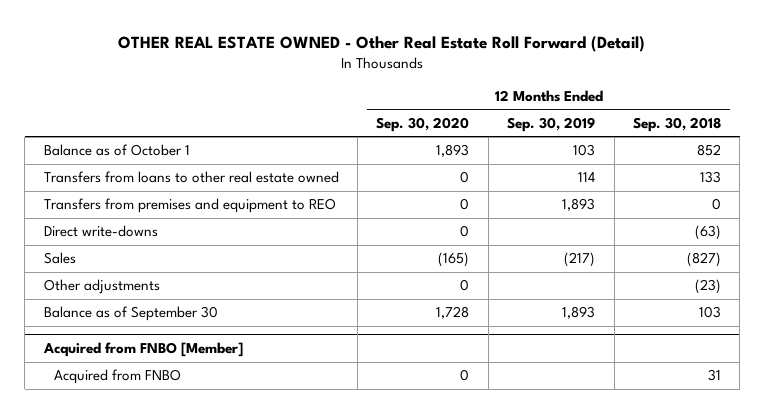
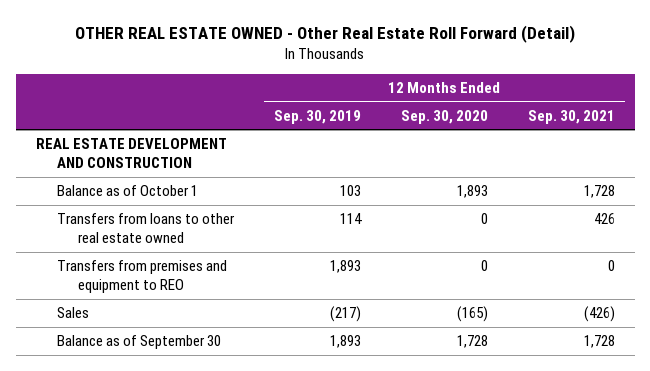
[632,117,721,133] Sep. 30, 2018 -> none
none -> [527,109,615,124] Sep. 30, 2021
none -> [35,138,227,169] REAL ESTATE DEVELOPMENT AND CONSTRUCTION
[43,225,158,238] Direct write-downs -> none
[43,279,160,295] Other adjustments -> none
[42,342,243,358] Acquired from FNBO [Member] -> none
[54,369,182,385] Acquired from FNBO -> none

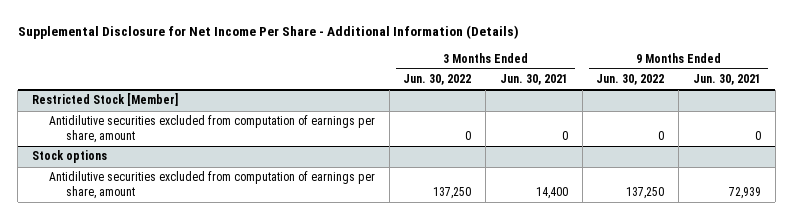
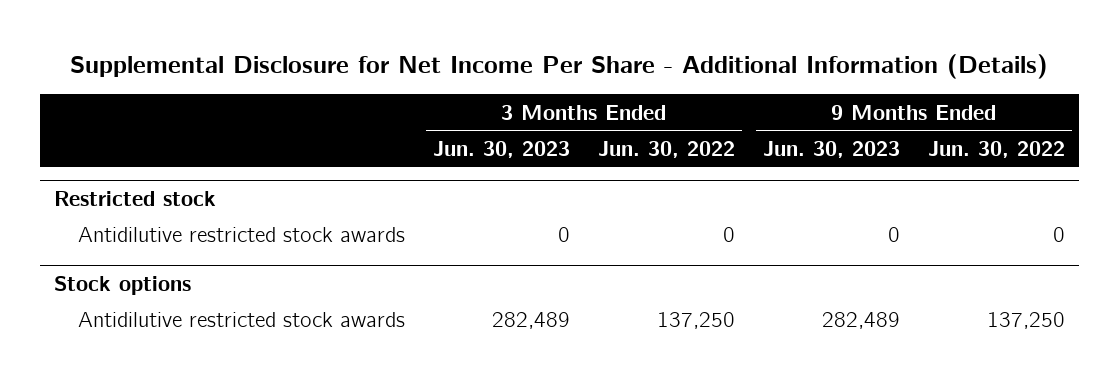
[499,74,568,86] Jun. 30, 2021 -> none
[693,74,762,86] Jun. 30, 2021 -> none
none -> [433,140,571,158] Jun. 30, 2023
none -> [763,140,901,158] Jun. 30, 2023
[32,93,179,107] Restricted Stock [Member] -> [53,190,216,206] Restricted stock
[48,115,375,143] Antidilutive securities excluded from computation of earnings per share, amount -> [78,227,406,243] Antidilutive restricted stock awards
[48,171,375,199] Antidilutive securities excluded from computation of earnings per share, amount -> [78,312,406,328] Antidilutive restricted stock awards

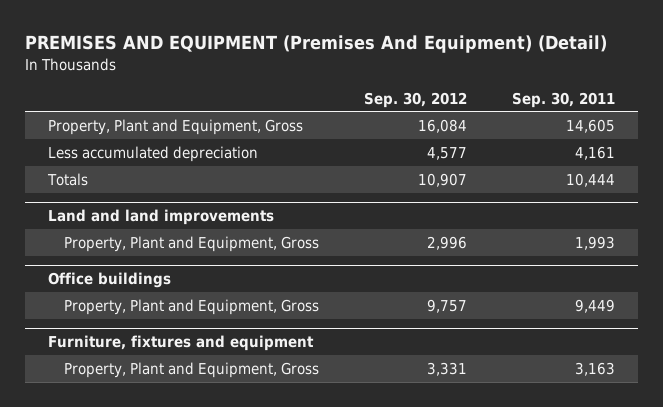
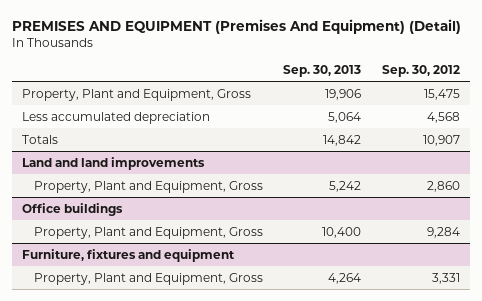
[512,91,616,108] Sep. 30, 2011 -> none
none -> [283,64,362,77] Sep. 30, 2013
[418,118,468,133] 16,084 -> [423,88,460,100] 15,475
[427,146,468,160] 4,577 -> [426,111,460,123] 4,568
[427,235,468,250] 2,996 -> [426,180,460,192] 2,860
[427,298,468,313] 9,757 -> [426,226,460,238] 9,284

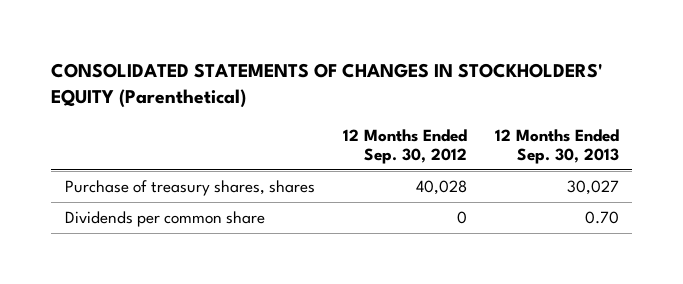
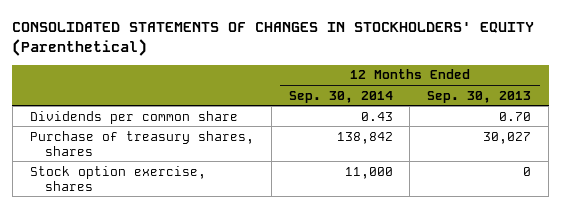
[342,128,467,165] 12 Months Ended Sep. 30, 2012 -> none
none -> [288,90,393,103] Sep. 30, 2014
[64,179,315,196] Purchase of treasury shares, shares -> [29,130,254,156] Purchase of treasury shares, shares
none -> [29,165,206,191] Stock option exercise, shares

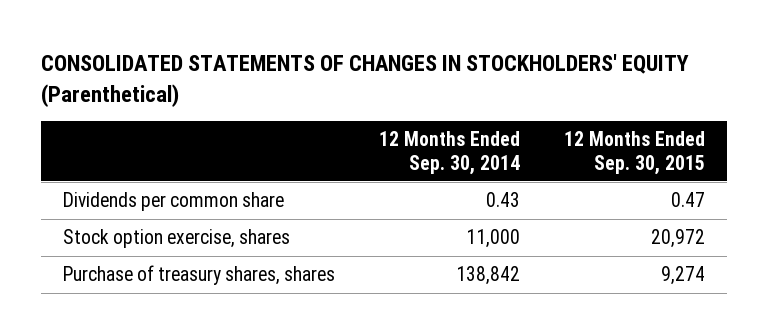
[427,90,532,103] Sep. 30, 2013 -> none
none -> [563,131,705,175] 12 Months Ended Sep. 30, 2015
[29,130,254,156] Purchase of treasury shares, shares -> [63,265,336,286] Purchase of treasury shares, shares

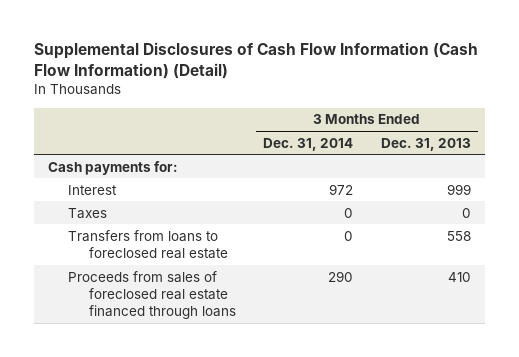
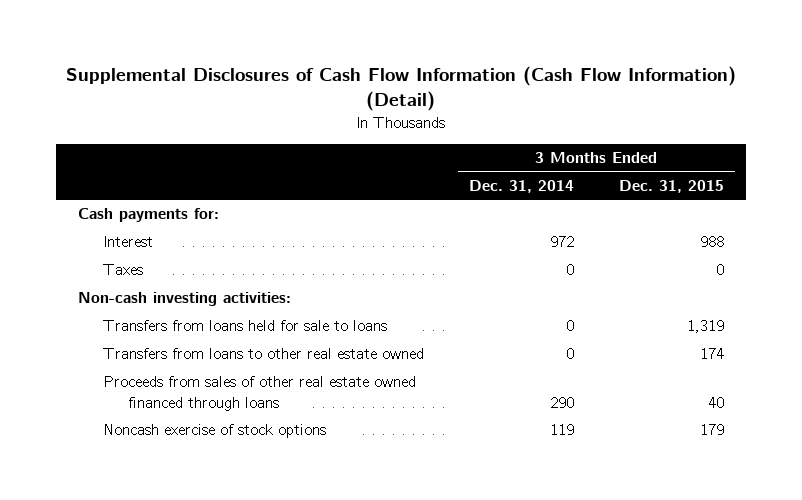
[380,137,471,151] Dec. 31, 2013 -> none
none -> [618,180,724,194] Dec. 31, 2015
none -> [78,292,292,307] Non-cash investing activities:
none -> [102,320,387,332] Transfers from loans held for sale to loans
[68,229,228,259] Transfers from loans to foreclosed real estate -> [102,348,424,360] Transfers from loans to other real estate owned
[68,270,236,320] Proceeds from sales of foreclosed real estate financed through loans -> [102,376,416,411] Proceeds from sales of other real estate owned financed through loans
none -> [102,424,326,439] Noncash exercise of stock options

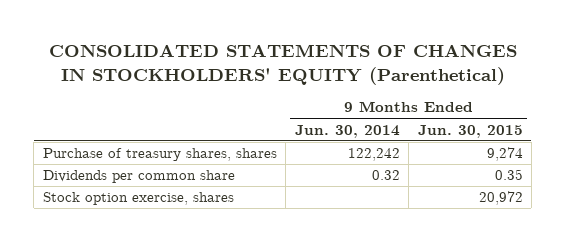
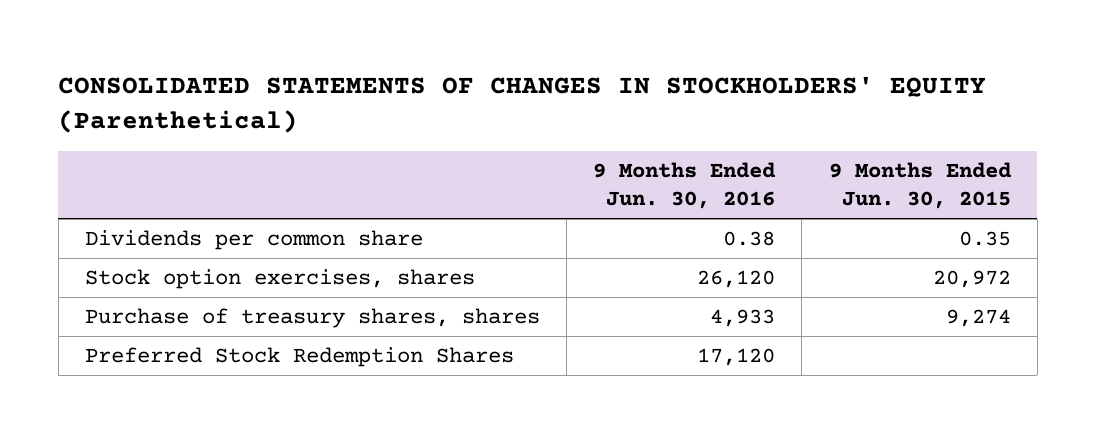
[294,124,400,138] Jun. 30, 2014 -> none
none -> [593,161,777,210] 9 Months Ended Jun. 30, 2016
[42,192,234,206] Stock option exercise, shares -> [84,268,475,289] Stock option exercises, shares
[42,148,277,162] Purchase of treasury shares, shares -> [84,307,540,328] Purchase of treasury shares, shares
none -> [84,346,514,367] Preferred Stock Redemption Shares

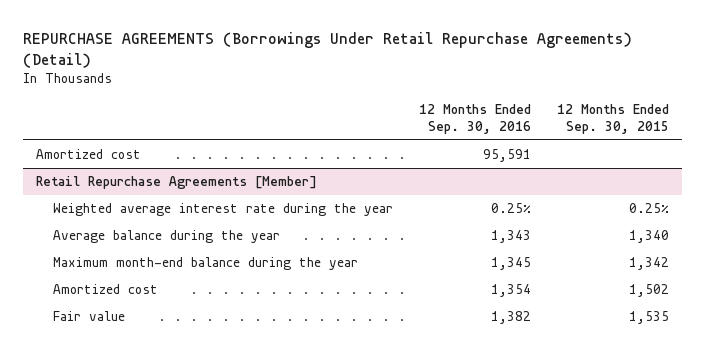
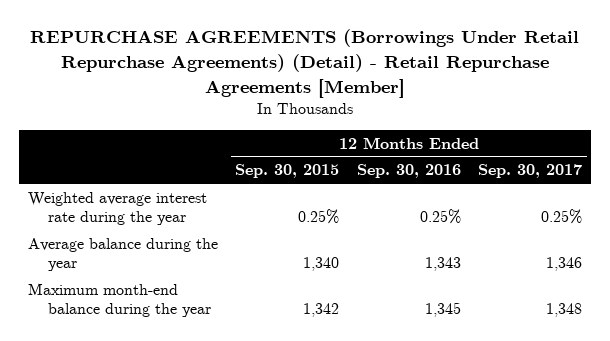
[23,32,633,68] REPURCHASE AGREEMENTS (Borrowings Under Retail Repurchase Agreements) (Detail) -> [29,29,579,98] REPURCHASE AGREEMENTS (Borrowings Under Retail Repurchase Agreements) (Detail) - Retail Repurchase Agreements [Member]
none -> [478,164,583,179] Sep. 30, 2017
[36,149,142,160] Amortized cost -> none
[36,176,318,190] Retail Repurchase Agreements [Member] -> none
[53,284,159,295] Amortized cost -> none
[53,311,126,322] Fair value -> none

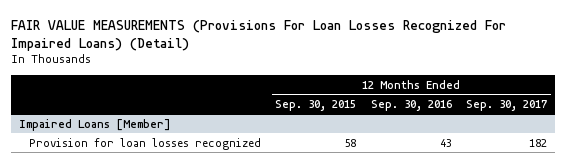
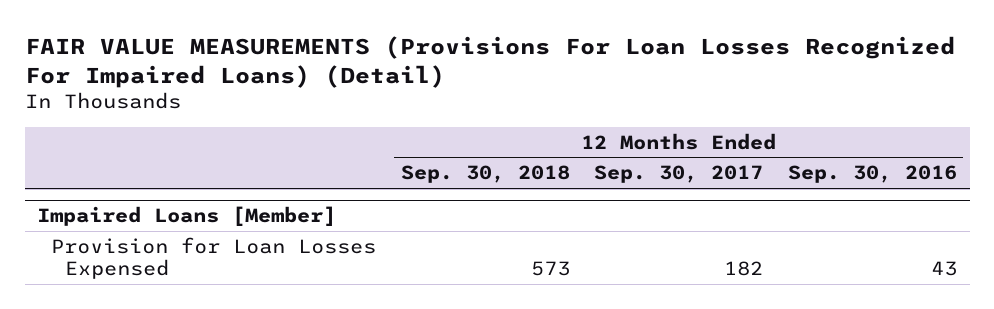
[275,99,357,111] Sep. 30, 2015 -> none
none -> [400,165,570,184] Sep. 30, 2018
[28,137,261,150] Provision for loan losses recognized -> [50,236,376,280] Provision for Loan Losses Expensed

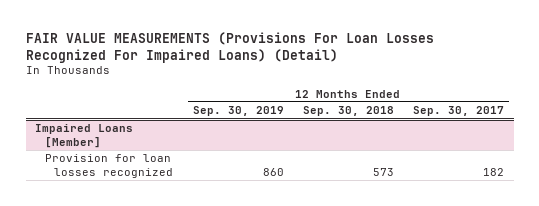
[788,165,958,184] Sep. 30, 2016 -> none
none -> [192,106,284,117] Sep. 30, 2019
[50,236,376,280] Provision for Loan Losses Expensed -> [44,154,174,179] Provision for loan losses recognized

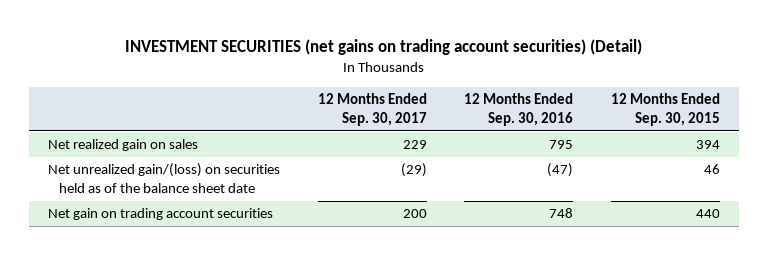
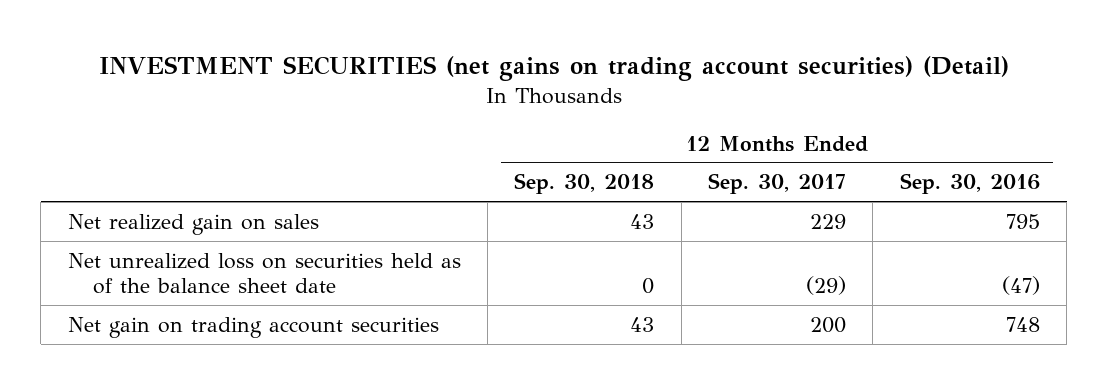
[611,93,721,126] 12 Months Ended Sep. 30, 2015 -> none
none -> [514,173,655,195] Sep. 30, 2018
[47,163,280,194] Net unrealized gain/(loss) on securities held as of the balance sheet date -> [67,252,461,295] Net unrealized loss on securities held as of the balance sheet date

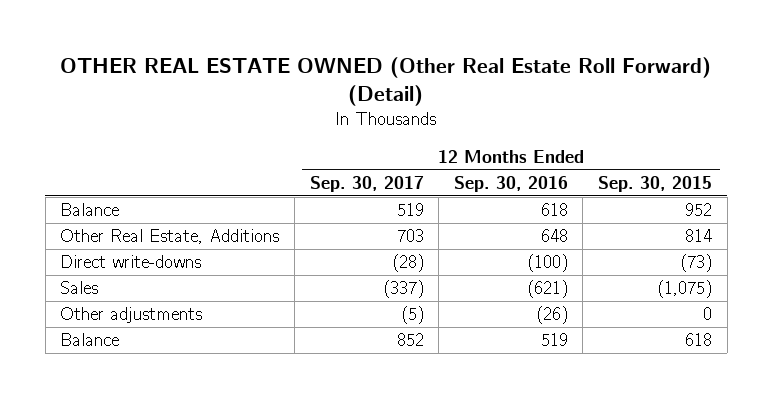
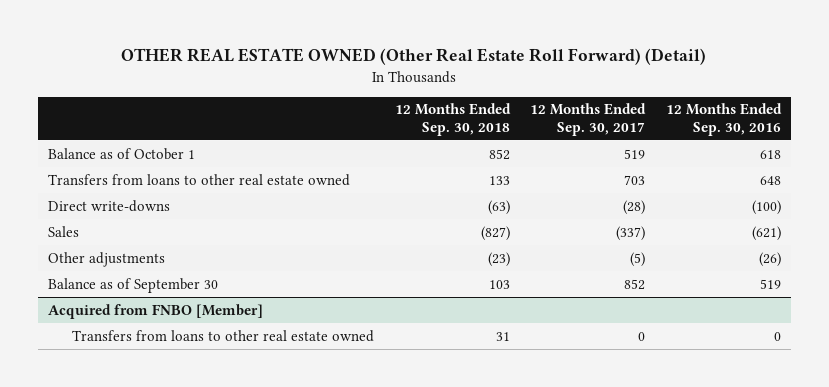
[597,176,712,193] Sep. 30, 2015 -> none
none -> [394,103,511,136] 12 Months Ended Sep. 30, 2018
[60,203,120,217] Balance -> [48,147,196,160] Balance as of October 1
[60,229,280,245] Other Real Estate, Additions -> [48,173,351,186] Transfers from loans to other real estate owned
[60,333,120,347] Balance -> [48,277,219,293] Balance as of September 30
none -> [48,303,264,319] Acquired from FNBO [Member]
none -> [72,329,375,342] Transfers from loans to other real estate owned

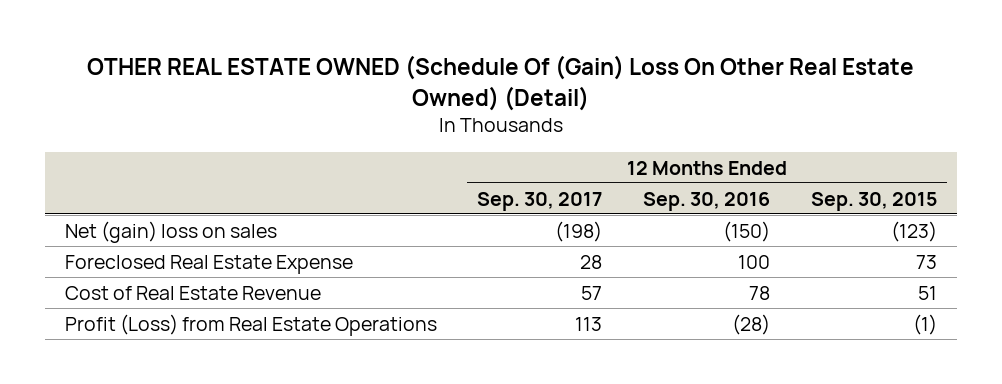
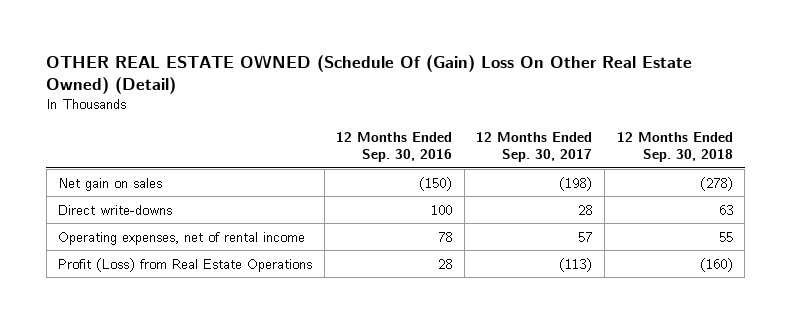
[810,191,937,211] Sep. 30, 2015 -> none
none -> [616,132,733,163] 12 Months Ended Sep. 30, 2018
[64,220,277,243] Net (gain) loss on sales -> [58,177,163,191] Net gain on sales
[64,254,353,274] Foreclosed Real Estate Expense -> [58,204,173,215] Direct write-downs
[64,285,321,300] Cost of Real Estate Revenue -> [58,231,306,245] Operating expenses, net of rental income
[575,316,603,331] 113 -> [559,257,593,272] (113)
[732,313,771,335] (28) -> [438,258,453,269] 28

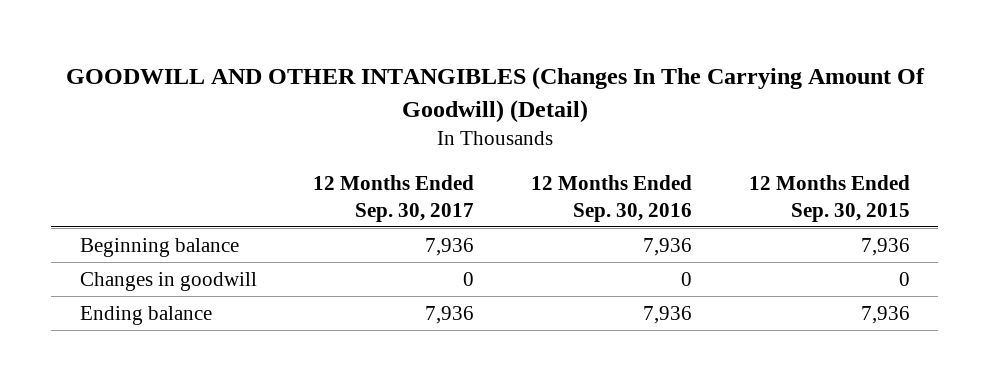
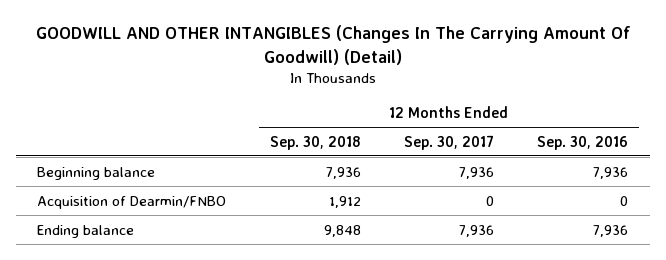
[748,174,910,222] 12 Months Ended Sep. 30, 2015 -> none
none -> [269,135,361,150] Sep. 30, 2018
[79,271,257,291] Changes in goodwill -> [37,195,227,209] Acquisition of Dearmin/FNBO

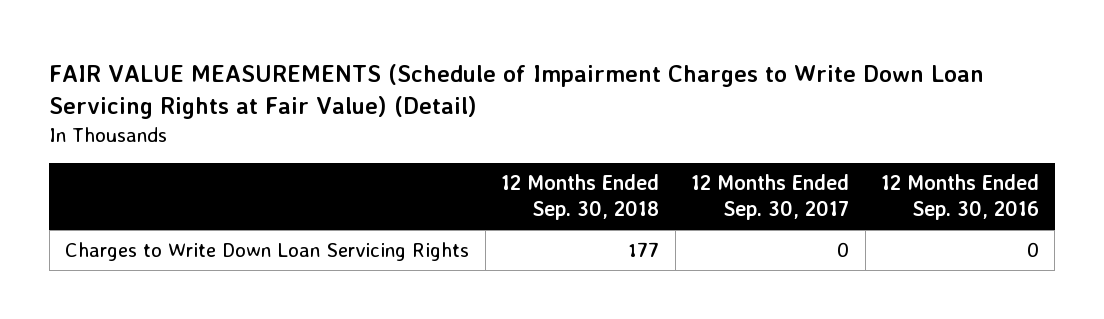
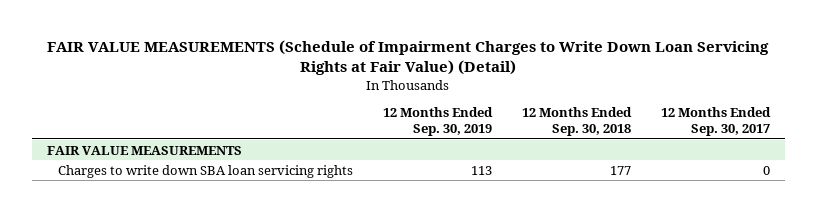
[880,174,1039,221] 12 Months Ended Sep. 30, 2016 -> none
none -> [382,107,493,137] 12 Months Ended Sep. 30, 2019
none -> [46,145,242,155] FAIR VALUE MEASUREMENTS
[65,241,470,261] Charges to Write Down Loan Servicing Rights -> [57,164,353,178] Charges to write down SBA loan servicing rights

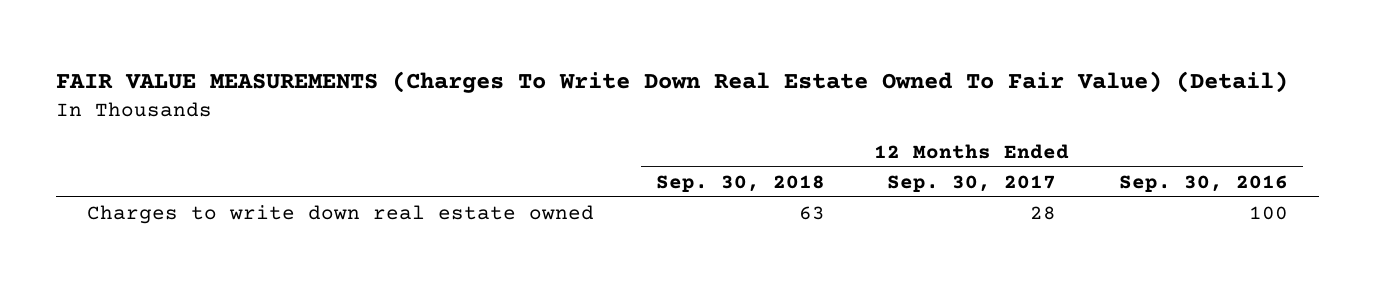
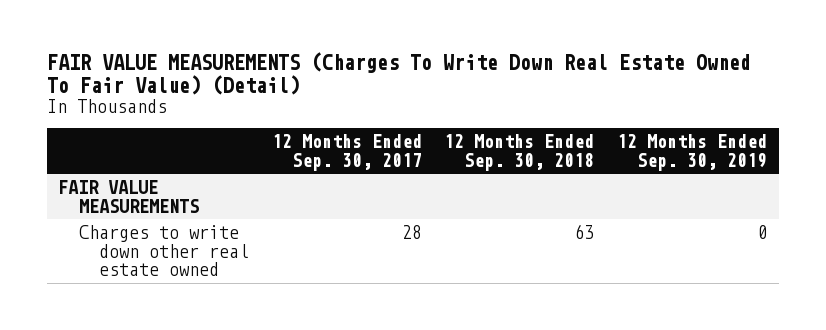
[1118,174,1288,192] Sep. 30, 2016 -> none
none -> [617,134,768,172] 12 Months Ended Sep. 30, 2019
none -> [58,180,199,213] FAIR VALUE MEASUREMENTS
[86,204,594,224] Charges to write down real estate owned -> [78,225,249,277] Charges to write down other real estate owned

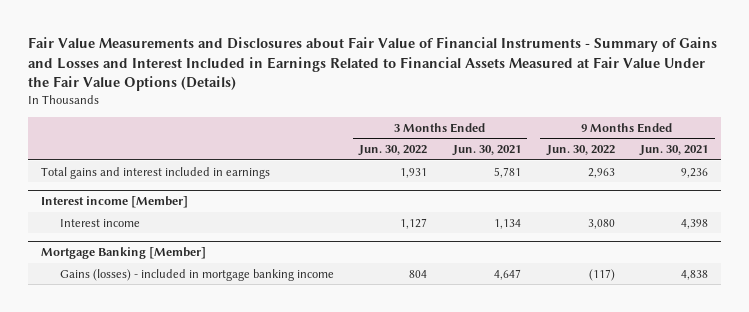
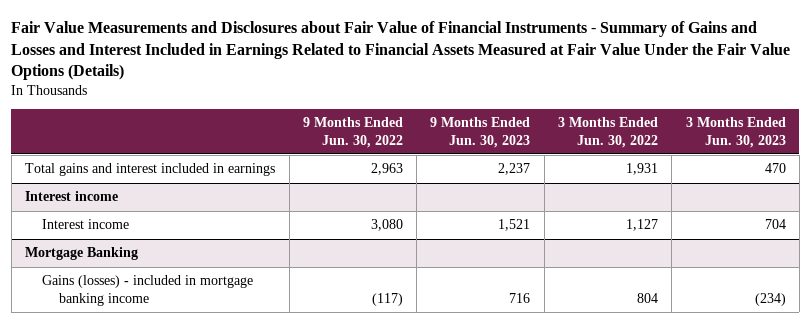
[452,144,522,156] Jun. 30, 2021 -> none
[639,144,709,156] Jun. 30, 2021 -> none
none -> [430,117,531,148] 9 Months Ended Jun. 30, 2023
none -> [685,117,786,148] 3 Months Ended Jun. 30, 2023
[41,195,189,208] Interest income [Member] -> [25,191,119,202] Interest income
[41,246,207,259] Mortgage Banking [Member] -> [25,247,139,261] Mortgage Banking

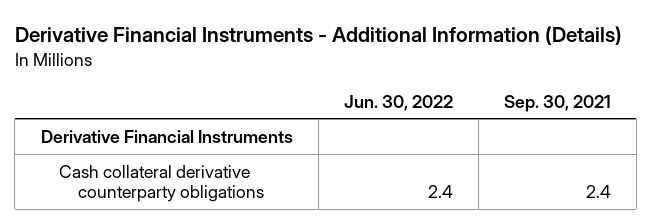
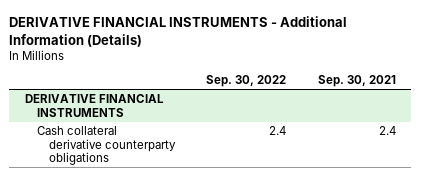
[14,26,622,46] Derivative Financial Instruments - Additional Information (Details) -> [9,16,348,47] DERIVATIVE FINANCIAL INSTRUMENTS - Additional Information (Details)
[343,94,453,111] Jun. 30, 2022 -> none
none -> [206,75,287,88] Sep. 30, 2022
[40,129,293,143] Derivative Financial Instruments -> [24,94,164,117] DERIVATIVE FINANCIAL INSTRUMENTS

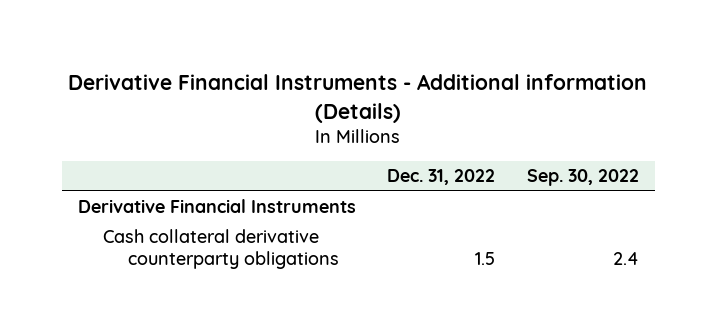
[9,16,348,47] DERIVATIVE FINANCIAL INSTRUMENTS - Additional Information (Details) -> [68,74,648,123] Derivative Financial Instruments - Additional information (Details)
[317,75,396,88] Sep. 30, 2021 -> none
none -> [387,169,496,186] Dec. 31, 2022
[24,94,164,117] DERIVATIVE FINANCIAL INSTRUMENTS -> [77,199,356,214] Derivative Financial Instruments

